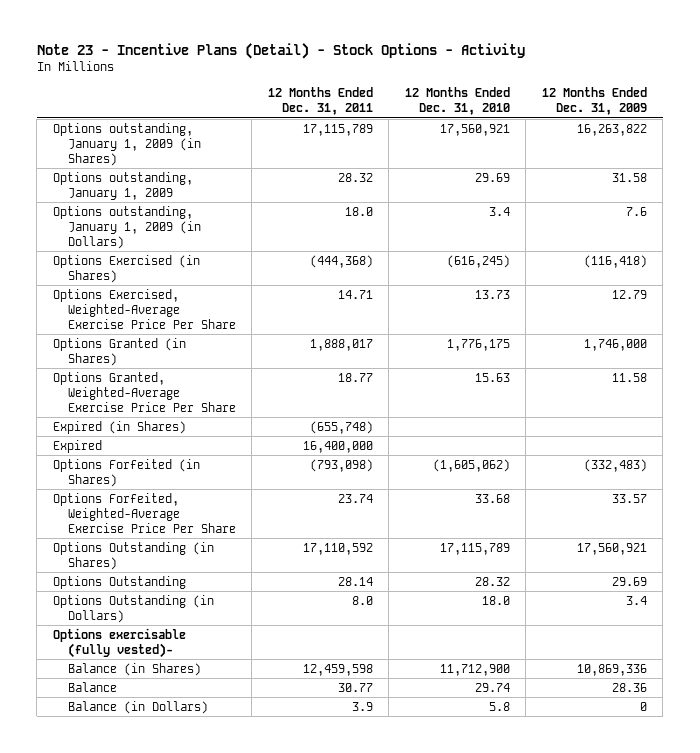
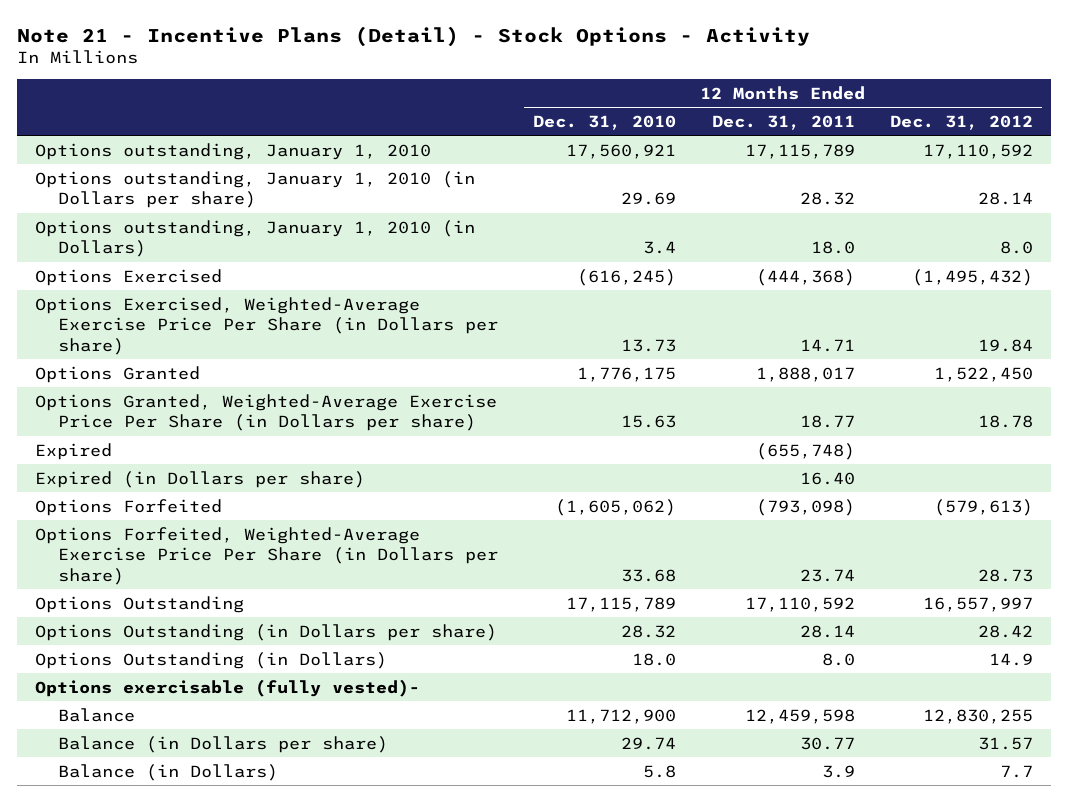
[36,43,525,60] Note 23 - Incentive Plans (Detail) - Stock Options - Activity -> [16,25,810,47] Note 21 - Incentive Plans (Detail) - Stock Options - Activity
[541,87,647,116] 12 Months Ended Dec. 31, 2009 -> none
none -> [890,114,1034,130] Dec. 31, 2012
[52,439,102,453] Expired -> none
[52,122,201,167] Options outstanding, January 1, 2009 (in Shares) -> [34,142,431,160] Options outstanding, January 1, 2010
[52,171,193,200] Options outstanding, January 1, 2009 -> [34,170,475,209] Options outstanding, January 1, 2010 (in Dollars per share)
[52,205,201,250] Options outstanding, January 1, 2009 (in Dollars) -> [34,219,475,258] Options outstanding, January 1, 2010 (in Dollars)
[52,254,200,283] Options Exercised (in Shares) -> [34,268,222,286] Options Exercised
[52,288,236,330] Options Exercised, Weighted-Average Exercise Price Per Share -> [34,296,498,355] Options Exercised, Weighted-Average Exercise Price Per Share (in Dollars per share)
[52,337,186,366] Options Granted (in Shares) -> [34,365,200,383] Options Granted
[52,371,236,413] Options Granted, Weighted-Average Exercise Price Per Share -> [34,393,497,432] Options Granted, Weighted-Average Exercise Price Per Share (in Dollars per share)
[52,420,186,434] Expired (in Shares) -> [34,442,112,460] Expired
none -> [34,470,365,488] Expired (in Dollars per share)
[52,458,200,487] Options Forfeited (in Shares) -> [34,498,222,516] Options Forfeited
[52,492,236,534] Options Forfeited, Weighted-Average Exercise Price Per Share -> [34,526,498,585] Options Forfeited, Weighted-Average Exercise Price Per Share (in Dollars per share)
[52,541,214,570] Options Outstanding (in Shares) -> [34,595,244,613] Options Outstanding
[52,575,186,589] Options Outstanding -> [34,623,497,641] Options Outstanding (in Dollars per share)
[67,662,201,676] Balance (in Shares) -> [57,707,135,722] Balance
[67,681,117,692] Balance -> [57,735,388,753] Balance (in Dollars per share)

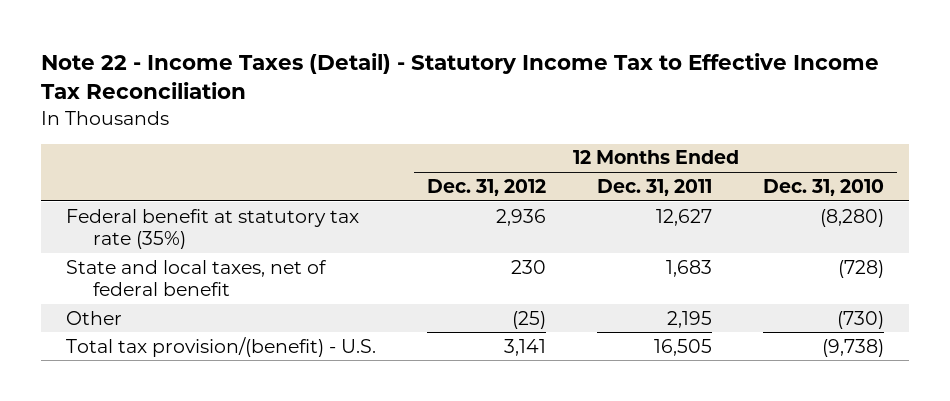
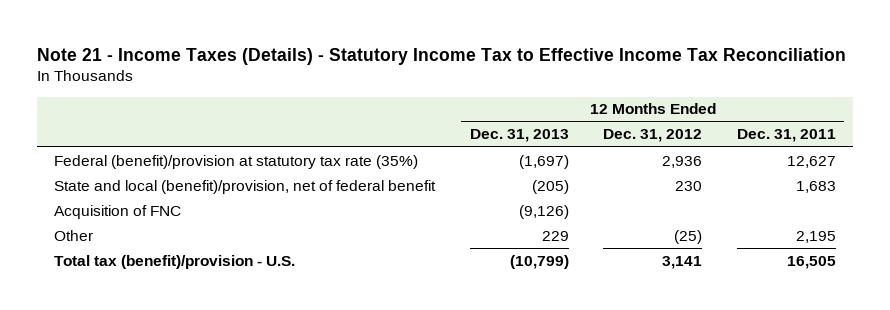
[40,53,879,100] Note 22 - Income Taxes (Detail) - Statutory Income Tax to Effective Income Tax Reconciliation -> [36,47,846,65] Note 21 - Income Taxes (Details) - Statutory Income Tax to Effective Income Tax Reconciliation
[762,178,884,196] Dec. 31, 2010 -> none
none -> [469,129,569,143] Dec. 31, 2013
[66,208,360,250] Federal benefit at statutory tax rate (35%) -> [54,154,419,169] Federal (benefit)/provision at statutory tax rate (35%)
[66,259,328,297] State and local taxes, net of federal benefit -> [54,179,437,194] State and local (benefit)/provision, net of federal benefit
none -> [54,204,182,219] Acquisition of FNC
[66,336,377,357] Total tax provision/(benefit) - U.S. -> [54,254,296,269] Total tax (benefit)/provision - U.S.

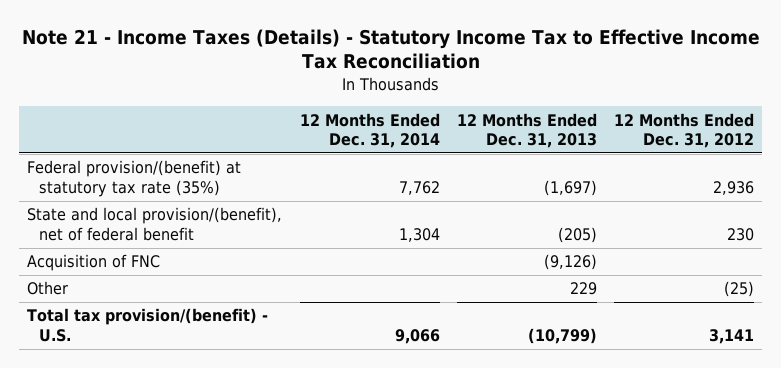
[736,129,836,143] Dec. 31, 2011 -> none
none -> [299,112,440,148] 12 Months Ended Dec. 31, 2014
[54,154,419,169] Federal (benefit)/provision at statutory tax rate (35%) -> [27,160,242,197] Federal provision/(benefit) at statutory tax rate (35%)
[54,179,437,194] State and local (benefit)/provision, net of federal benefit -> [27,207,283,241] State and local provision/(benefit), net of federal benefit
[54,254,296,269] Total tax (benefit)/provision - U.S. -> [27,308,269,342] Total tax provision/(benefit) - U.S.

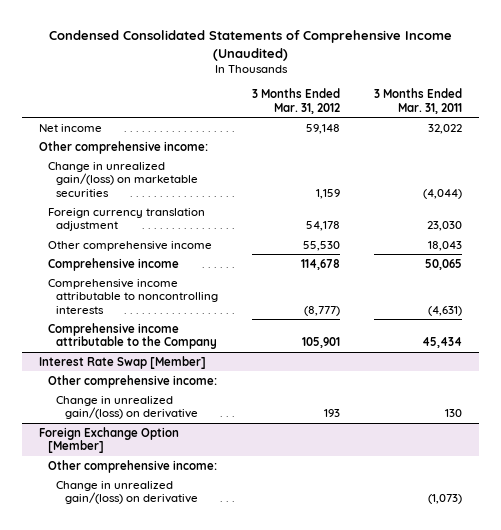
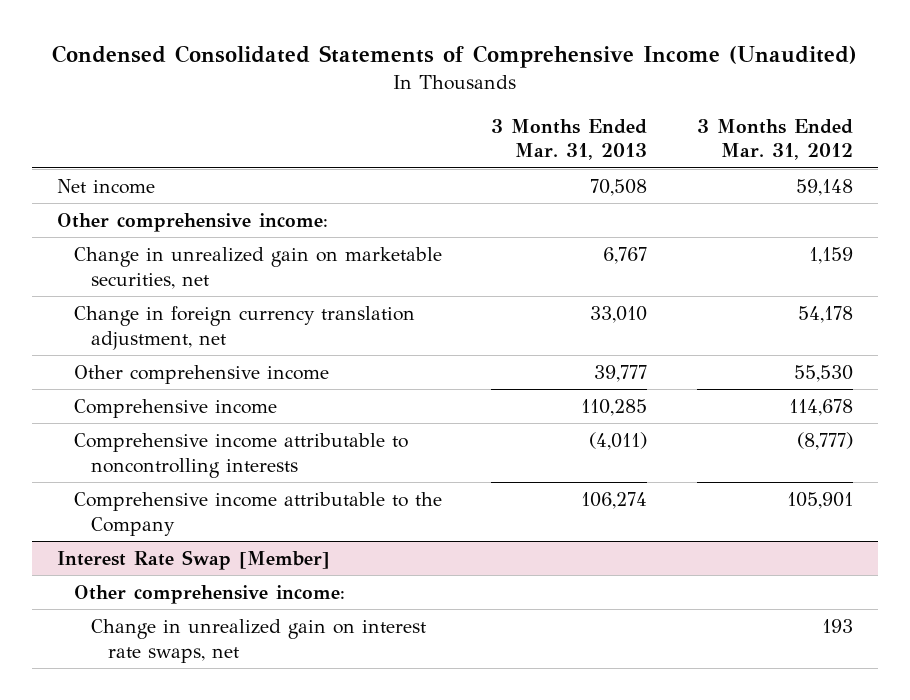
[374,88,463,114] 3 Months Ended Mar. 31, 2011 -> none
none -> [491,118,648,161] 3 Months Ended Mar. 31, 2013
[47,161,199,197] Change in unrealized gain/(loss) on marketable securities -> [73,246,442,289] Change in unrealized gain on marketable securities, net
[47,207,205,232] Foreign currency translation adjustment -> [73,305,415,350] Change in foreign currency translation adjustment, net
[39,426,180,454] Foreign Exchange Option [Member] -> none
[47,459,217,473] Other comprehensive income: -> none
[56,480,198,505] Change in unrealized gain/(loss) on derivative -> none
[56,395,198,420] Change in unrealized gain/(loss) on derivative -> [90,618,426,663] Change in unrealized gain on interest rate swaps, net

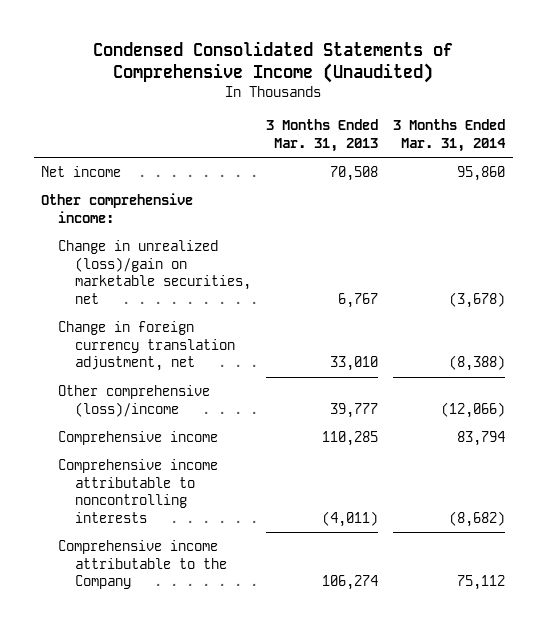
[697,118,854,161] 3 Months Ended Mar. 31, 2012 -> none
none -> [393,119,507,152] 3 Months Ended Mar. 31, 2014
[73,246,442,289] Change in unrealized gain on marketable securities, net -> [57,240,251,304] Change in unrealized (loss)/gain on marketable securities, net
[73,364,329,384] Other comprehensive income -> [57,385,210,417] Other comprehensive (loss)/income
[56,549,330,570] Interest Rate Swap [Member] -> none
[73,584,345,604] Other comprehensive income: -> none
[90,618,426,663] Change in unrealized gain on interest rate swaps, net -> none

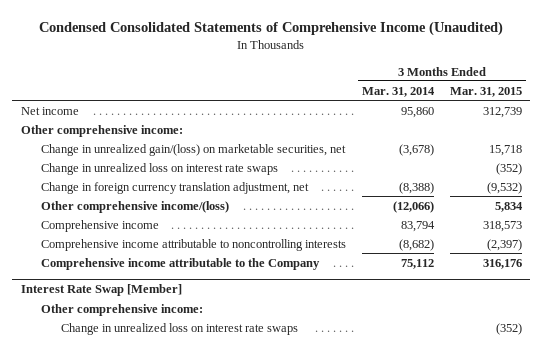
[265,119,378,152] 3 Months Ended Mar. 31, 2013 -> none
none -> [450,86,523,97] Mar. 31, 2015
[57,240,251,304] Change in unrealized (loss)/gain on marketable securities, net -> [40,143,346,156] Change in unrealized gain/(loss) on marketable securities, net
none -> [40,162,278,175] Change in unrealized loss on interest rate swaps
[57,385,210,417] Other comprehensive (loss)/income -> [40,200,229,213] Other comprehensive income/(loss)
none -> [20,284,182,297] Interest Rate Swap [Member]
none -> [40,303,203,316] Other comprehensive income:
none -> [60,322,298,335] Change in unrealized loss on interest rate swaps

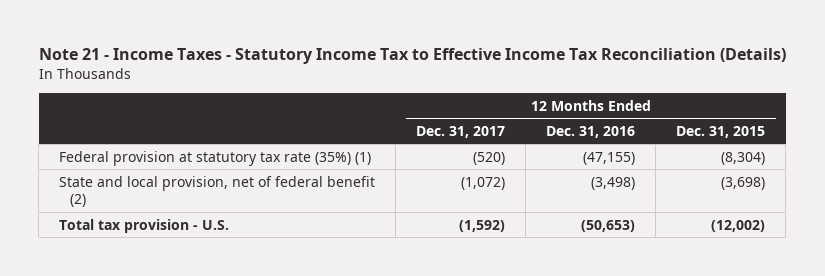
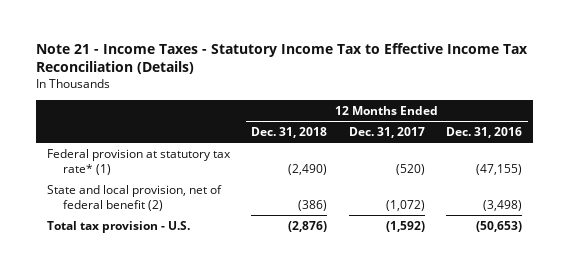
[676,125,766,138] Dec. 31, 2015 -> none
none -> [251,126,328,138] Dec. 31, 2018
[59,150,372,166] Federal provision at statutory tax rate (35%) (1) -> [46,148,231,175] Federal provision at statutory tax rate* (1)

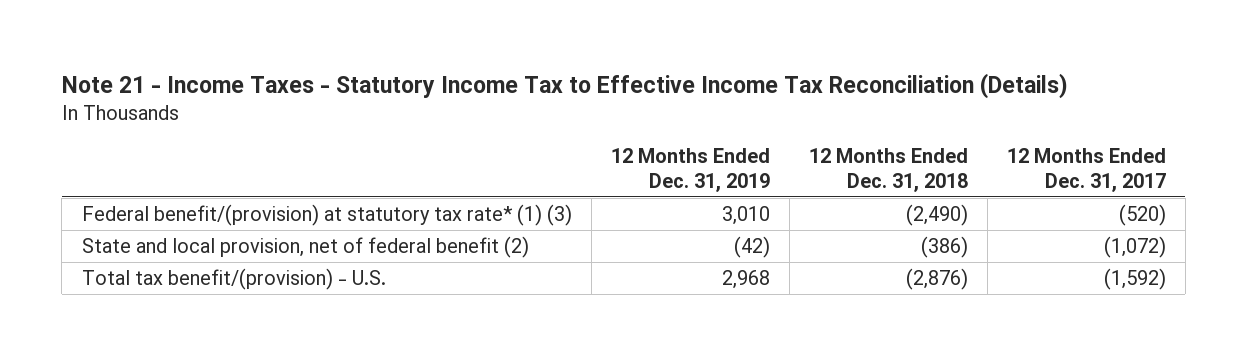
[446,126,523,138] Dec. 31, 2016 -> none
none -> [610,148,770,193] 12 Months Ended Dec. 31, 2019
[46,148,231,175] Federal provision at statutory tax rate* (1) -> [81,204,572,227] Federal benefit/(provision) at statutory tax rate* (1) (3)
[46,220,190,233] Total tax provision - U.S. -> [81,268,386,291] Total tax benefit/(provision) - U.S.

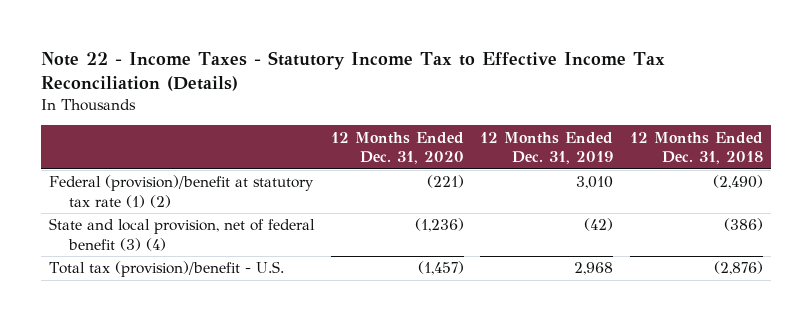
[61,73,1068,100] Note 21 - Income Taxes - Statutory Income Tax to Effective Income Tax Reconciliation (Details) -> [40,50,665,91] Note 22 - Income Taxes - Statutory Income Tax to Effective Income Tax Reconciliation (Details)
[1006,148,1166,193] 12 Months Ended Dec. 31, 2017 -> none
none -> [330,131,464,165] 12 Months Ended Dec. 31, 2020
[81,204,572,227] Federal benefit/(provision) at statutory tax rate* (1) (3) -> [49,175,315,208] Federal (provision)/benefit at statutory tax rate (1) (2)
[81,236,529,259] State and local provision, net of federal benefit (2) -> [49,218,316,251] State and local provision, net of federal benefit (3) (4)
[81,268,386,291] Total tax benefit/(provision) - U.S. -> [49,261,285,278] Total tax (provision)/benefit - U.S.

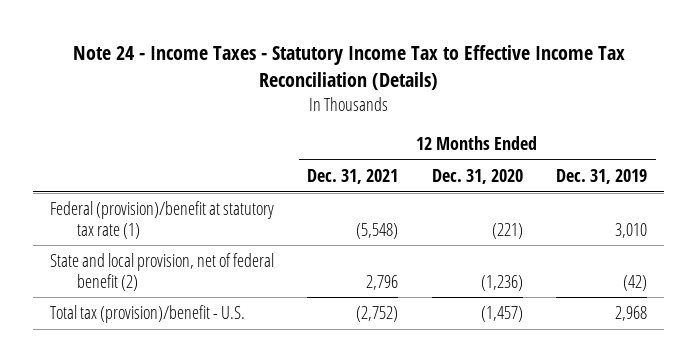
[40,50,665,91] Note 22 - Income Taxes - Statutory Income Tax to Effective Income Tax Reconciliation (Details) -> [72,45,625,91] Note 24 - Income Taxes - Statutory Income Tax to Effective Income Tax Reconciliation (Details)
[630,131,764,165] 12 Months Ended Dec. 31, 2018 -> none
none -> [307,168,399,184] Dec. 31, 2021
[49,175,315,208] Federal (provision)/benefit at statutory tax rate (1) (2) -> [49,201,274,239] Federal (provision)/benefit at statutory tax rate (1)
[49,218,316,251] State and local provision, net of federal benefit (3) (4) -> [49,253,274,291] State and local provision, net of federal benefit (2)

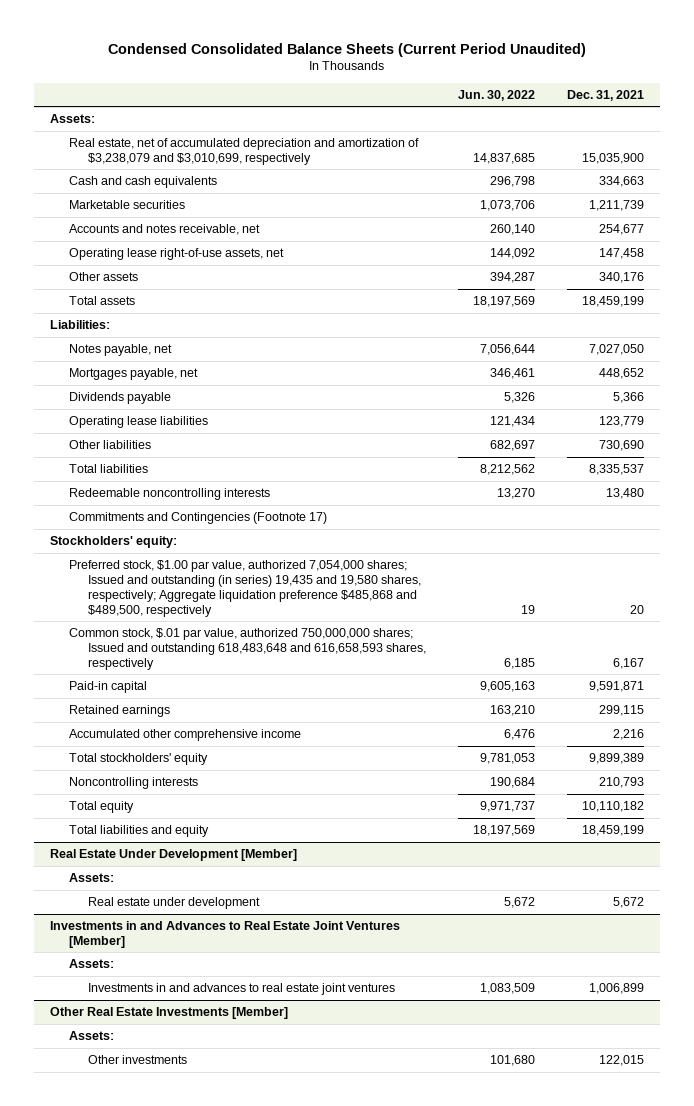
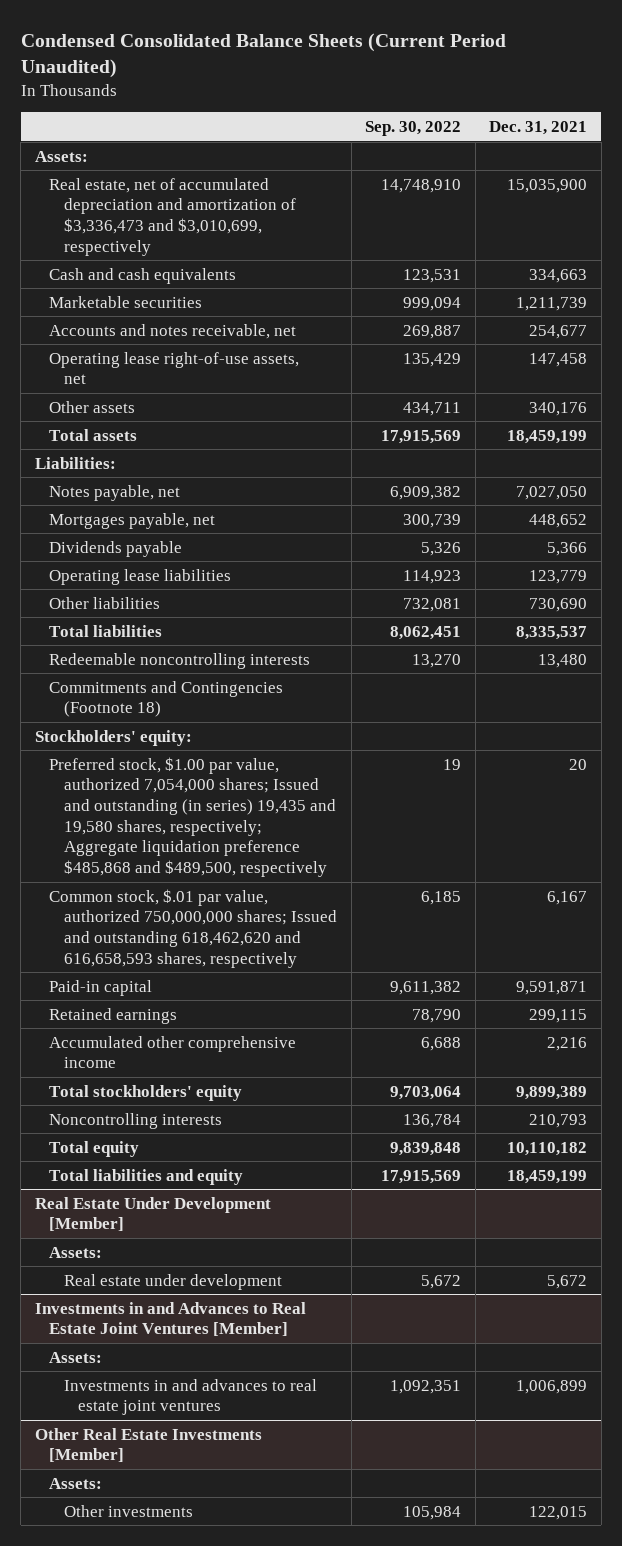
[457,89,535,101] Jun. 30, 2022 -> none
none -> [365,120,462,136] Sep. 30, 2022
[69,138,420,165] Real estate, net of accumulated depreciation and amortization of $3,238,079 and $3,010,699, respectively -> [49,177,296,256] Real estate, net of accumulated depreciation and amortization of $3,336,473 and $3,010,699, respectively
[69,512,328,525] Commitments and Contingencies (Footnote 17) -> [49,680,284,718] Commitments and Contingencies (Footnote 18)
[69,628,427,670] Common stock, $.01 par value, authorized 750,000,000 shares; Issued and outstanding 618,483,648 and 616,658,593 shares, respectively -> [49,888,337,968] Common stock, $.01 par value, authorized 750,000,000 shares; Issued and outstanding 618,462,620 and 616,658,593 shares, respectively

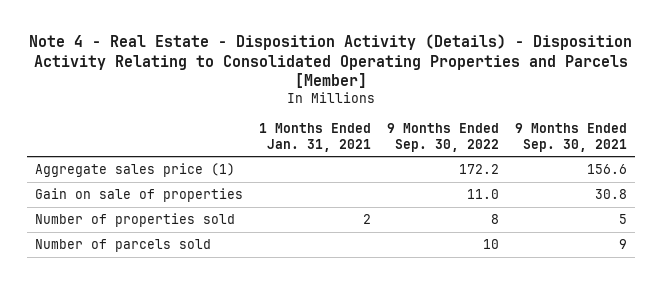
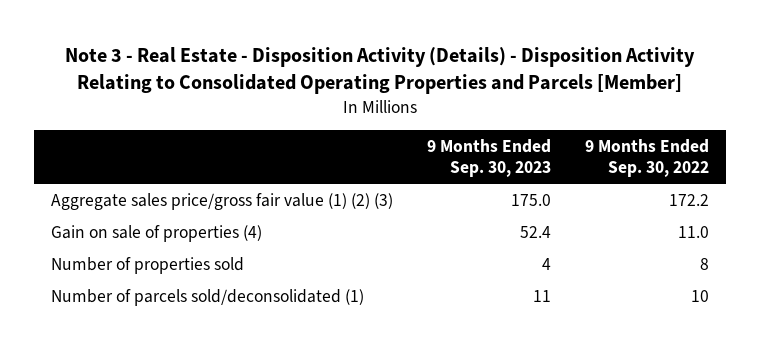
[29,33,633,89] Note 4 - Real Estate - Disposition Activity (Details) - Disposition Activity Relating to Consolidated Operating Properties and Parcels [Member] -> [65,46,696,94] Note 3 - Real Estate - Disposition Activity (Details) - Disposition Activity Relating to Consolidated Operating Properties and Parcels [Member]
[259,122,372,152] 1 Months Ended Jan. 31, 2021 -> none
[514,122,627,152] 9 Months Ended Sep. 30, 2021 -> none
none -> [427,138,552,178] 9 Months Ended Sep. 30, 2023
[35,162,236,177] Aggregate sales price (1) -> [51,192,394,210] Aggregate sales price/gross fair value (1) (2) (3)
[35,187,244,202] Gain on sale of properties -> [51,224,263,242] Gain on sale of properties (4)
[35,238,212,252] Number of parcels sold -> [51,288,365,306] Number of parcels sold/deconsolidated (1)

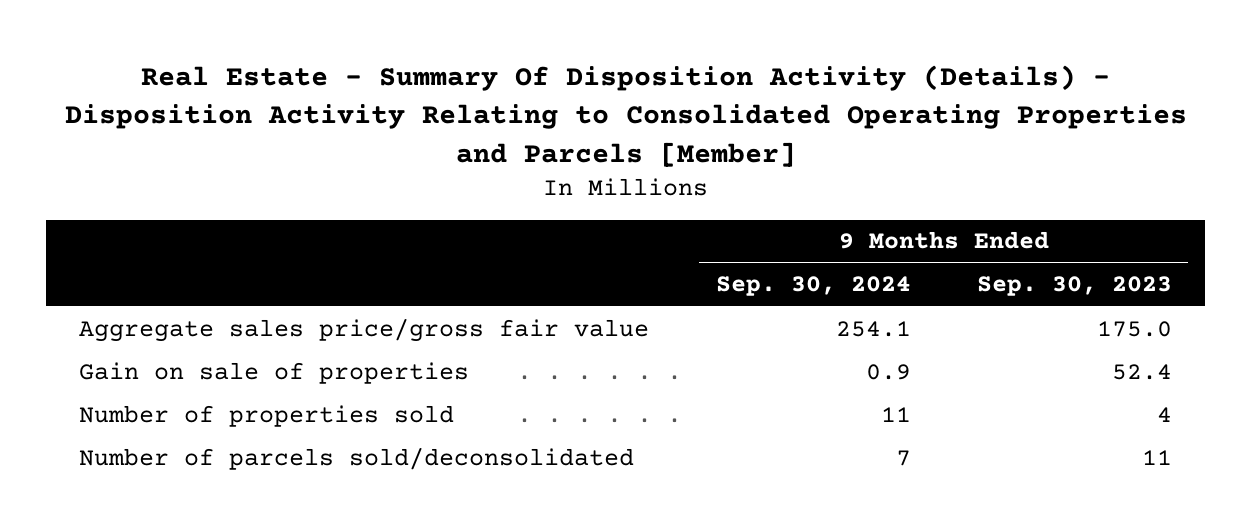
[65,46,696,94] Note 3 - Real Estate - Disposition Activity (Details) - Disposition Activity Relating to Consolidated Operating Properties and Parcels [Member] -> [64,64,1187,167] Real Estate - Summary Of Disposition Activity (Details) - Disposition Activity Relating to Consolidated Operating Properties and Parcels [Member]
[585,138,710,178] 9 Months Ended Sep. 30, 2022 -> none
none -> [715,276,911,297] Sep. 30, 2024
[51,192,394,210] Aggregate sales price/gross fair value (1) (2) (3) -> [79,317,650,342] Aggregate sales price/gross fair value
[51,224,263,242] Gain on sale of properties (4) -> [79,361,470,384] Gain on sale of properties
[51,288,365,306] Number of parcels sold/deconsolidated (1) -> [79,446,635,470] Number of parcels sold/deconsolidated

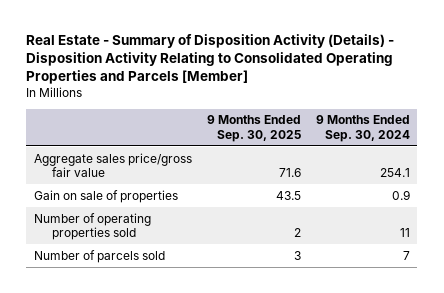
[64,64,1187,167] Real Estate - Summary Of Disposition Activity (Details) - Disposition Activity Relating to Consolidated Operating Properties and Parcels [Member] -> [26,33,395,85] Real Estate - Summary of Disposition Activity (Details) - Disposition Activity Relating to Consolidated Operating Properties and Parcels [Member]
[976,276,1172,297] Sep. 30, 2023 -> none
none -> [206,115,301,142] 9 Months Ended Sep. 30, 2025
[79,404,455,427] Number of properties sold -> [33,212,151,240] Number of operating properties sold
[79,446,635,470] Number of parcels sold/deconsolidated -> [33,249,165,263] Number of parcels sold

